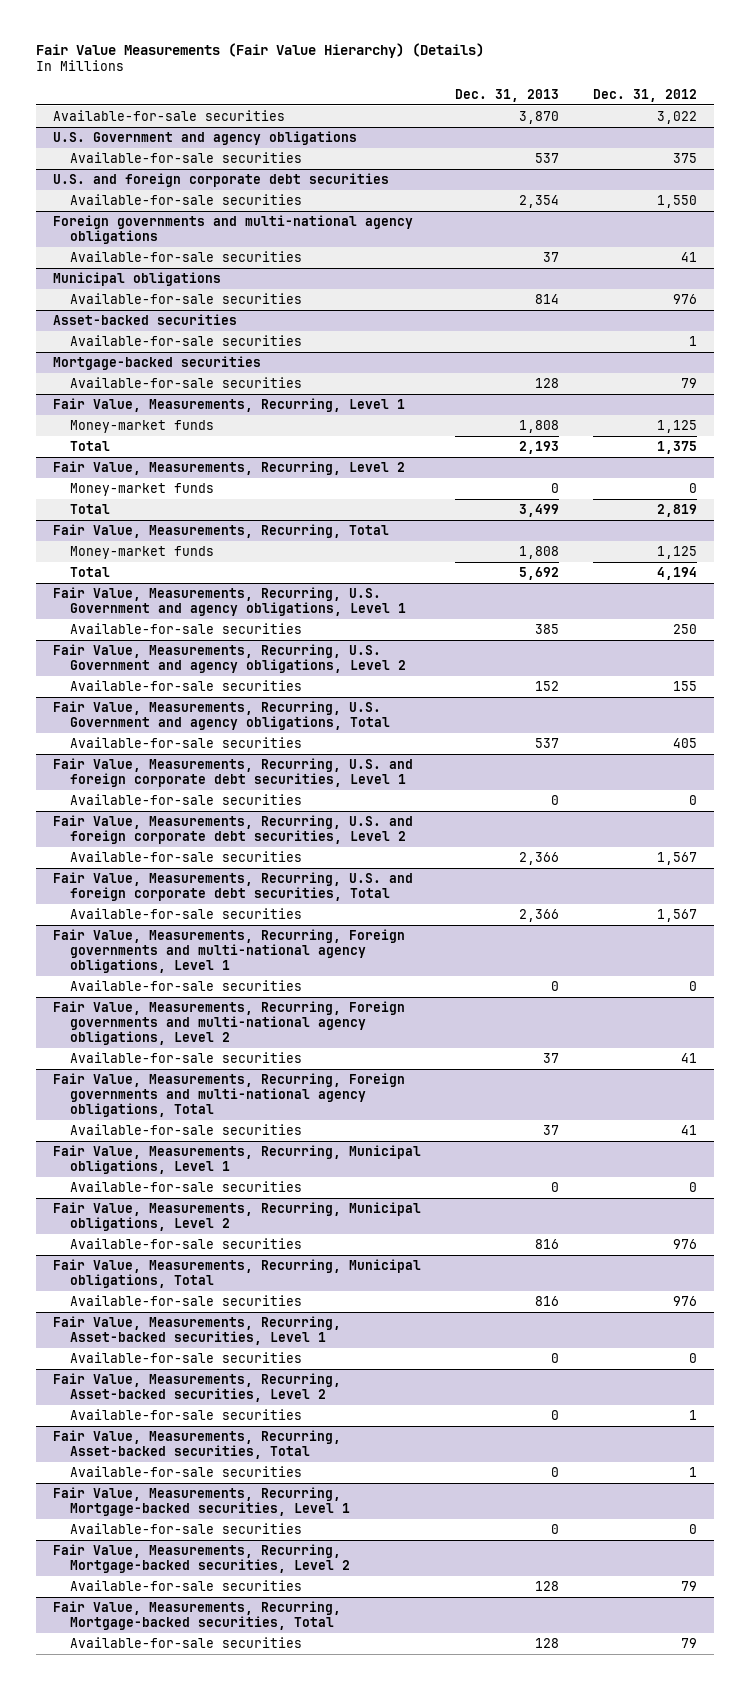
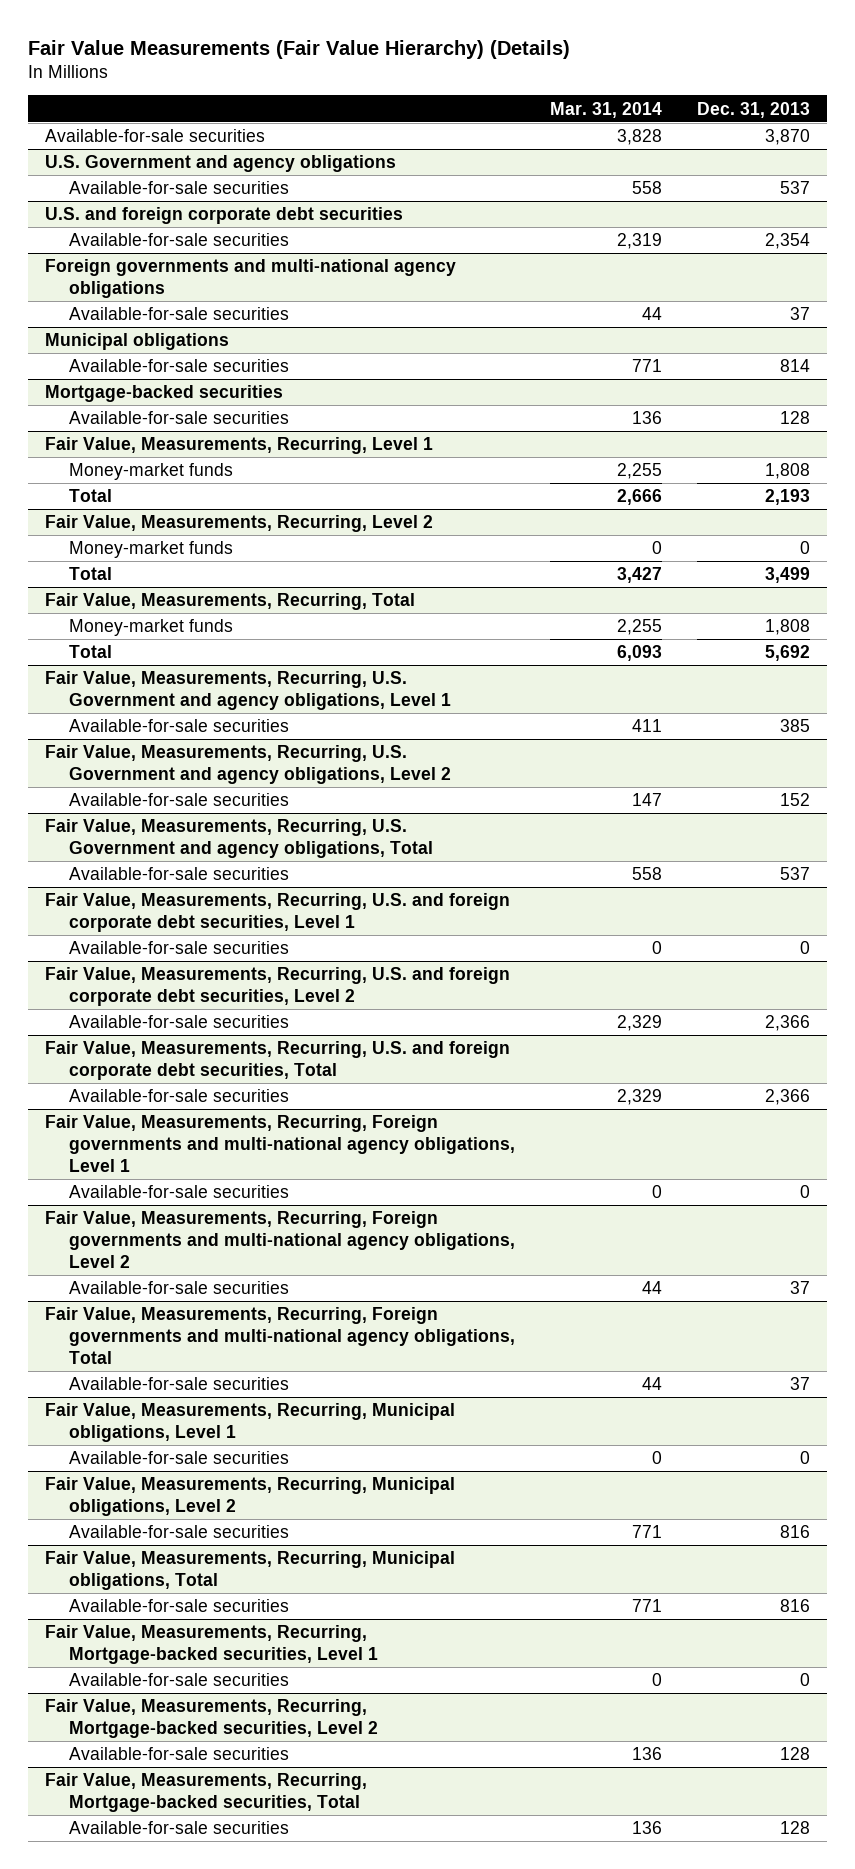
[592,88,697,102] Dec. 31, 2012 -> none
none -> [549,101,662,118] Mar. 31, 2014
[52,314,237,326] Asset-backed securities -> none
[69,335,302,347] Available-for-sale securities -> none
[52,1316,341,1345] Fair Value, Measurements, Recurring, Asset-backed securities, Level 1 -> none
[69,1352,302,1364] Available-for-sale securities -> none
[52,1373,341,1402] Fair Value, Measurements, Recurring, Asset-backed securities, Level 2 -> none
[69,1409,302,1421] Available-for-sale securities -> none
[52,1430,341,1459] Fair Value, Measurements, Recurring, Asset-backed securities, Total -> none
[69,1466,302,1478] Available-for-sale securities -> none

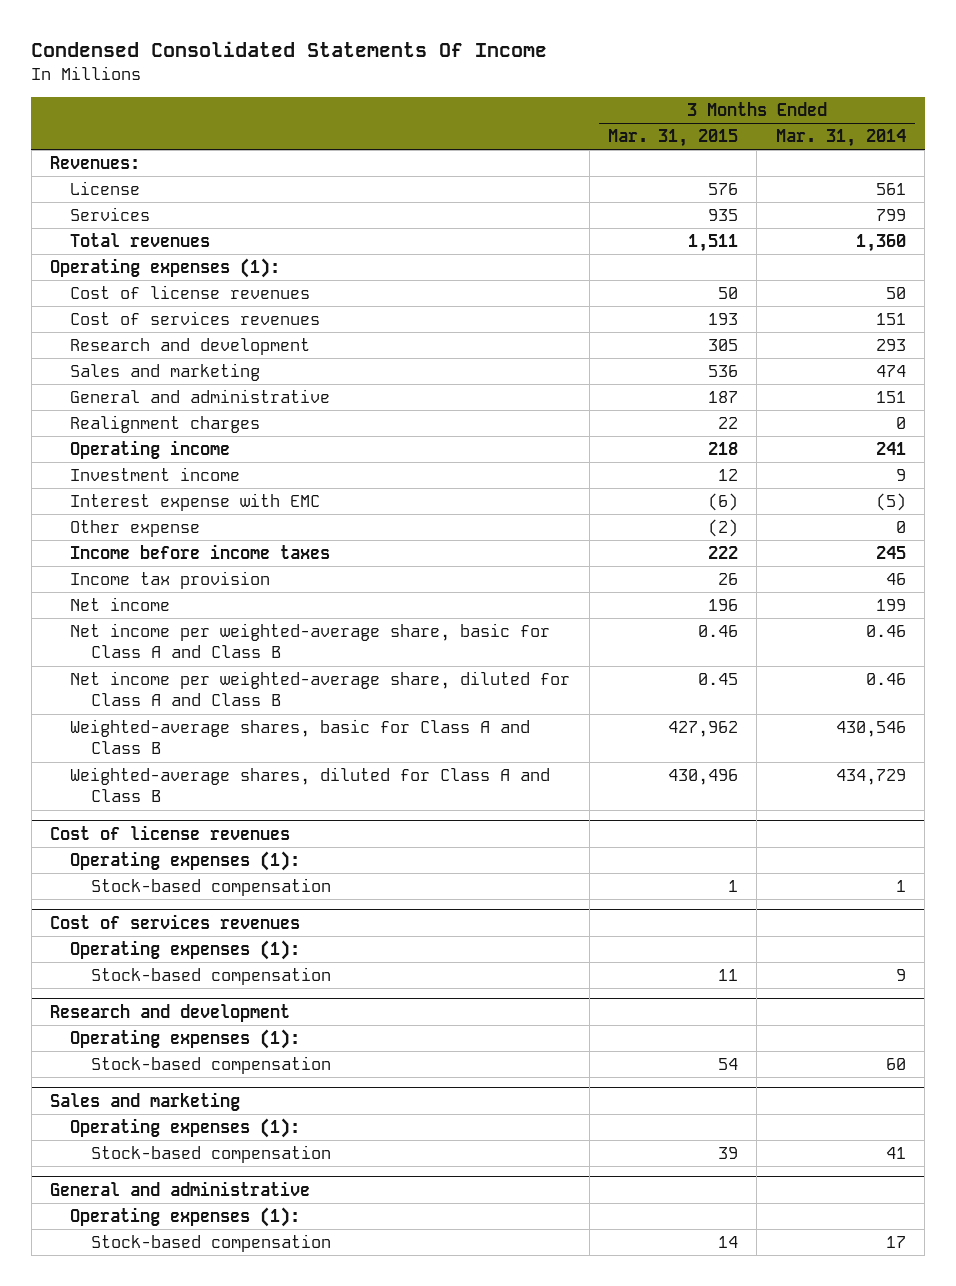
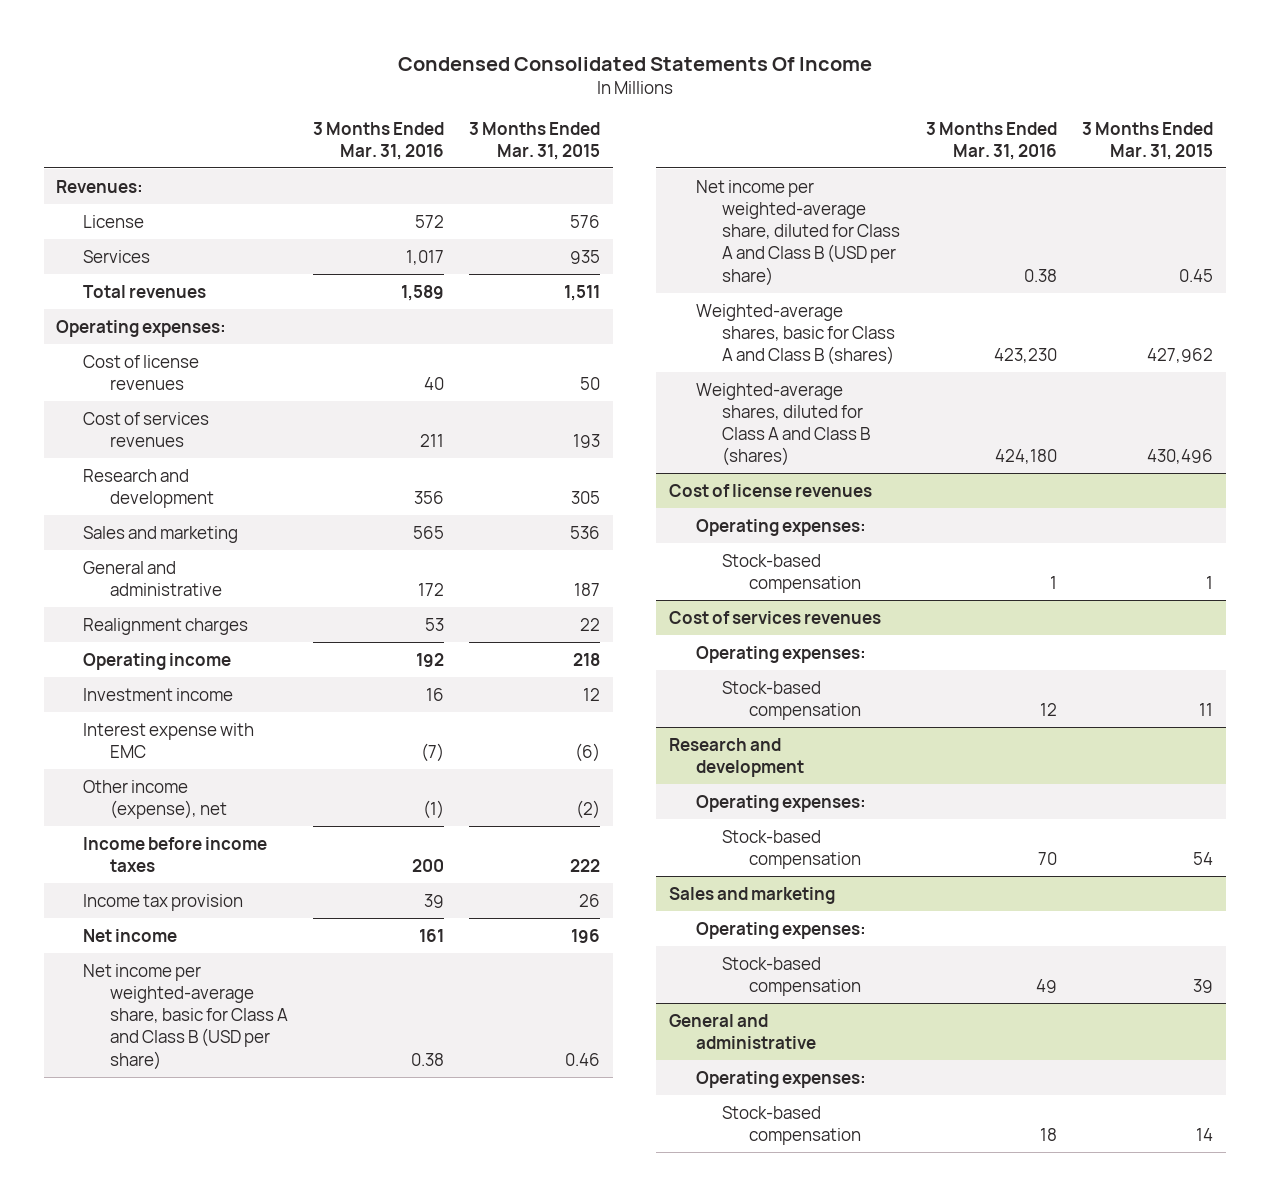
[775,129,906,148] Mar. 31, 2014 -> none
none -> [313,121,445,160] 3 Months Ended Mar. 31, 2016
[50,258,281,279] Operating expenses (1): -> [56,319,227,337] Operating expenses:
[70,520,201,538] Other expense -> [83,779,227,819] Other income (expense), net
[70,623,551,659] Net income per weighted-average share, basic for Class A and Class B -> [83,963,288,1070] Net income per weighted-average share, basic for Class A and Class B (USD per share)
[70,671,571,707] Net income per weighted-average share, diluted for Class A and Class B -> [695,179,901,286] Net income per weighted-average share, diluted for Class A and Class B (USD per share)
[70,719,531,755] Weighted-average shares, basic for Class A and Class B -> [695,303,896,366] Weighted-average shares, basic for Class A and Class B (shares)
[70,767,551,803] Weighted-average shares, diluted for Class A and Class B -> [695,382,871,467] Weighted-average shares, diluted for Class A and Class B (shares)
[70,851,301,872] Operating expenses (1): -> [695,518,866,536] Operating expenses:
[70,940,301,961] Operating expenses (1): -> [695,645,866,663] Operating expenses:
[70,1029,301,1050] Operating expenses (1): -> [695,794,866,812] Operating expenses:
[70,1118,301,1139] Operating expenses (1): -> [695,921,866,939] Operating expenses:
[70,1207,301,1228] Operating expenses (1): -> [695,1070,866,1088] Operating expenses:

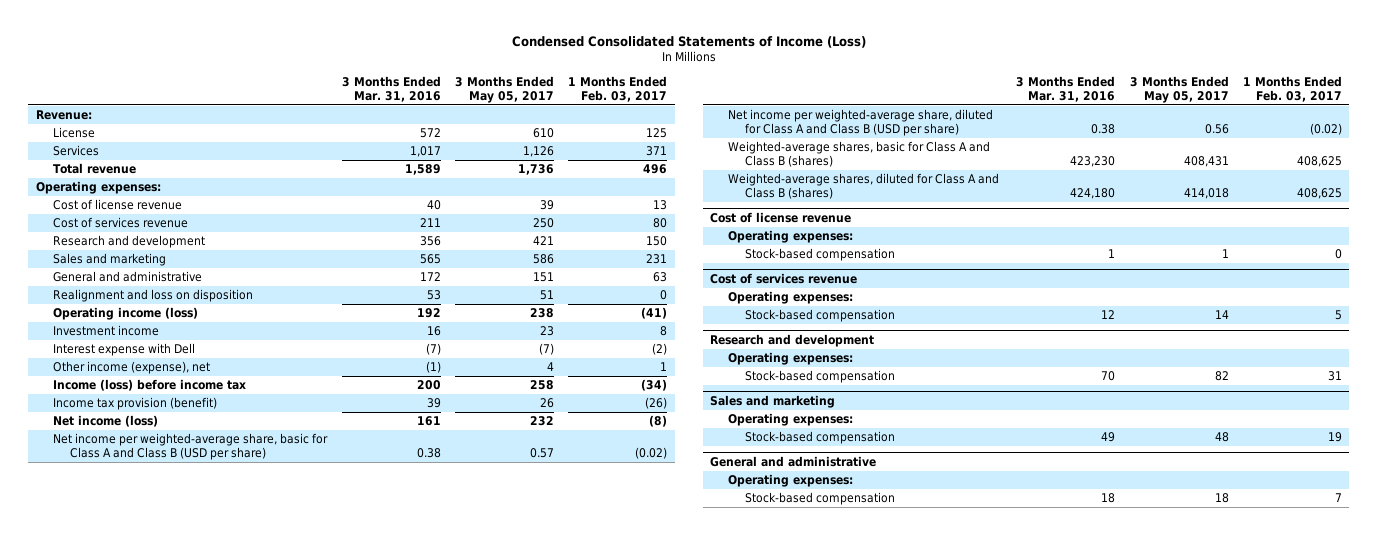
[397,56,872,71] Condensed Consolidated Statements Of Income -> [511,36,866,49] Condensed Consolidated Statements of Income (Loss)
[469,121,601,160] 3 Months Ended Mar. 31, 2015 -> none
none -> [454,76,554,103] 3 Months Ended May 05, 2017
none -> [568,76,668,102] 1 Months Ended Feb. 03, 2017
[56,179,144,193] Revenues: -> [35,110,92,121] Revenue:
[83,284,207,298] Total revenues -> [53,163,137,175] Total revenue
[83,354,200,390] Cost of license revenues -> [53,199,183,211] Cost of license revenue
[83,411,210,447] Cost of services revenues -> [53,217,189,229] Cost of services revenue
[83,617,249,635] Realignment charges -> [53,289,254,303] Realignment and loss on disposition
[83,652,232,670] Operating income -> [53,307,199,321] Operating income (loss)
[83,722,255,758] Interest expense with EMC -> [53,343,196,357] Interest expense with Dell
[83,836,268,872] Income before income taxes -> [53,379,247,392] Income (loss) before income tax
[83,893,244,911] Income tax provision -> [53,397,218,411] Income tax provision (benefit)
[83,928,178,942] Net income -> [53,415,159,428] Net income (loss)
[668,483,872,497] Cost of license revenues -> [710,212,852,224] Cost of license revenue
[668,610,881,624] Cost of services revenues -> [710,273,858,285] Cost of services revenue

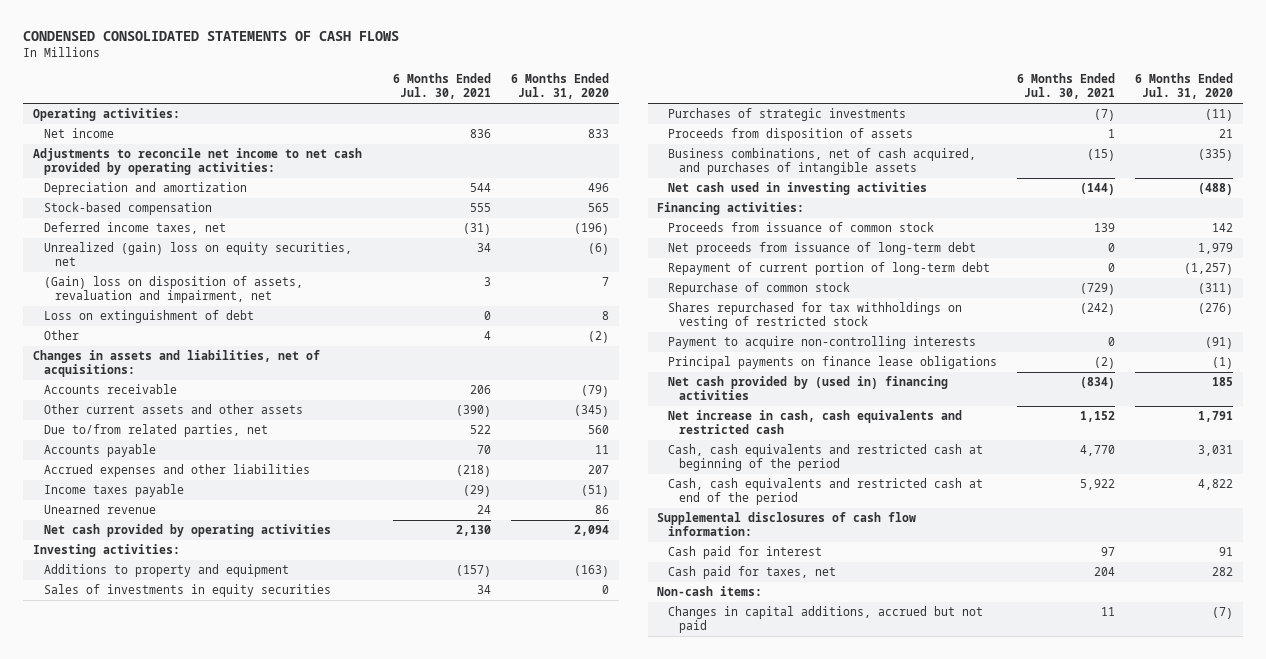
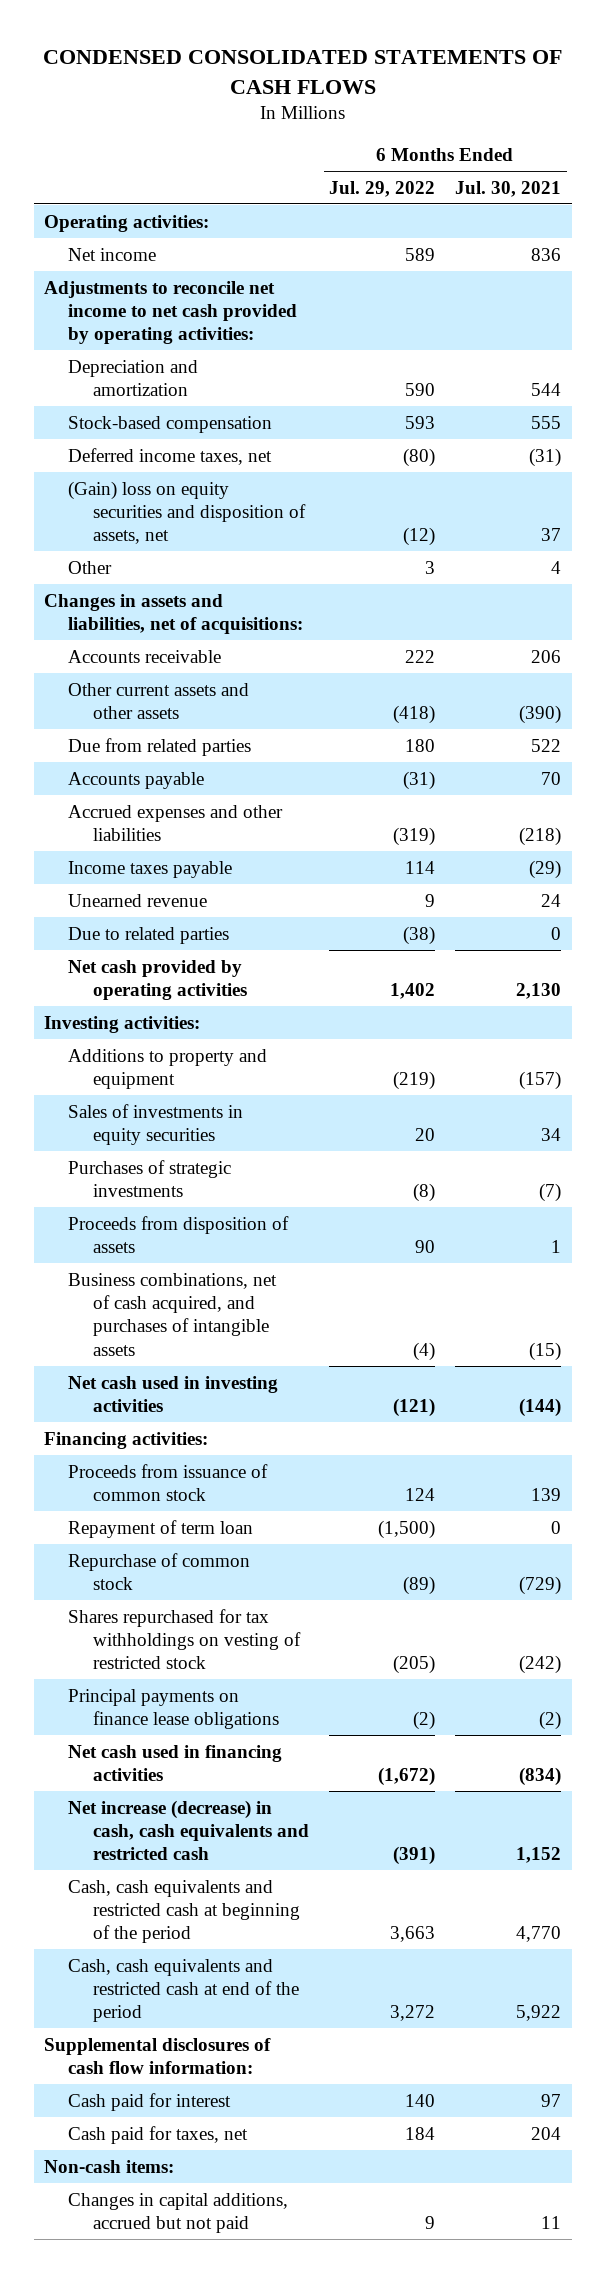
[510,72,609,100] 6 Months Ended Jul. 31, 2020 -> none
none -> [329,180,436,197] Jul. 29, 2022
[44,276,304,304] (Gain) loss on disposition of assets, revaluation and impairment, net -> none
[44,310,255,324] Loss on extinguishment of debt -> none
[44,242,353,267] Unrealized (gain) loss on equity securities, net -> [68,480,306,545] (Gain) loss on equity securities and disposition of assets, net
[476,243,491,253] 34 -> [541,528,562,542] 37
[44,424,269,438] Due to/from related parties, net -> [68,737,252,756] Due from related parties
none -> [68,926,230,944] Due to related parties
[668,242,977,256] Net proceeds from issuance of long-term debt -> none
[668,262,991,276] Repayment of current portion of long-term debt -> [68,1519,254,1538] Repayment of term loan
[668,336,977,350] Payment to acquire non-controlling interests -> none
[668,376,949,401] Net cash provided by (used in) financing activities -> [68,1744,283,1781] Net cash used in financing activities
[668,410,963,435] Net increase in cash, cash equivalents and restricted cash -> [68,1799,309,1861] Net increase (decrease) in cash, cash equivalents and restricted cash

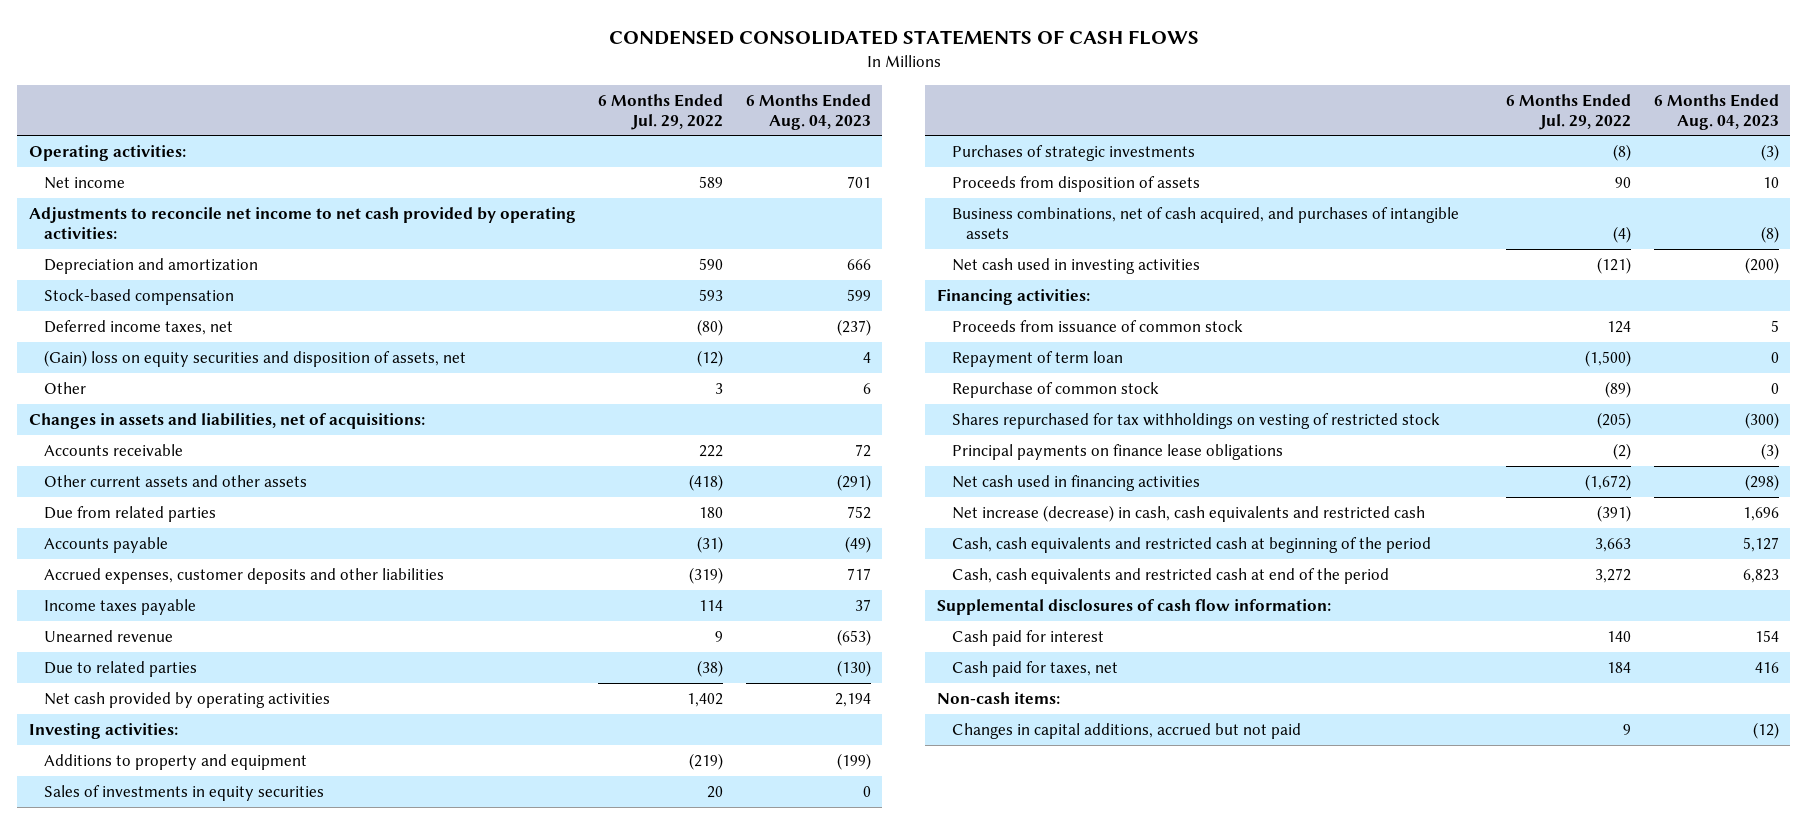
[455,180,562,197] Jul. 30, 2021 -> none
none -> [746,93,872,130] 6 Months Ended Aug. 04, 2023
[68,804,284,841] Accrued expenses and other liabilities -> [43,567,444,584] Accrued expenses, customer deposits and other liabilities

